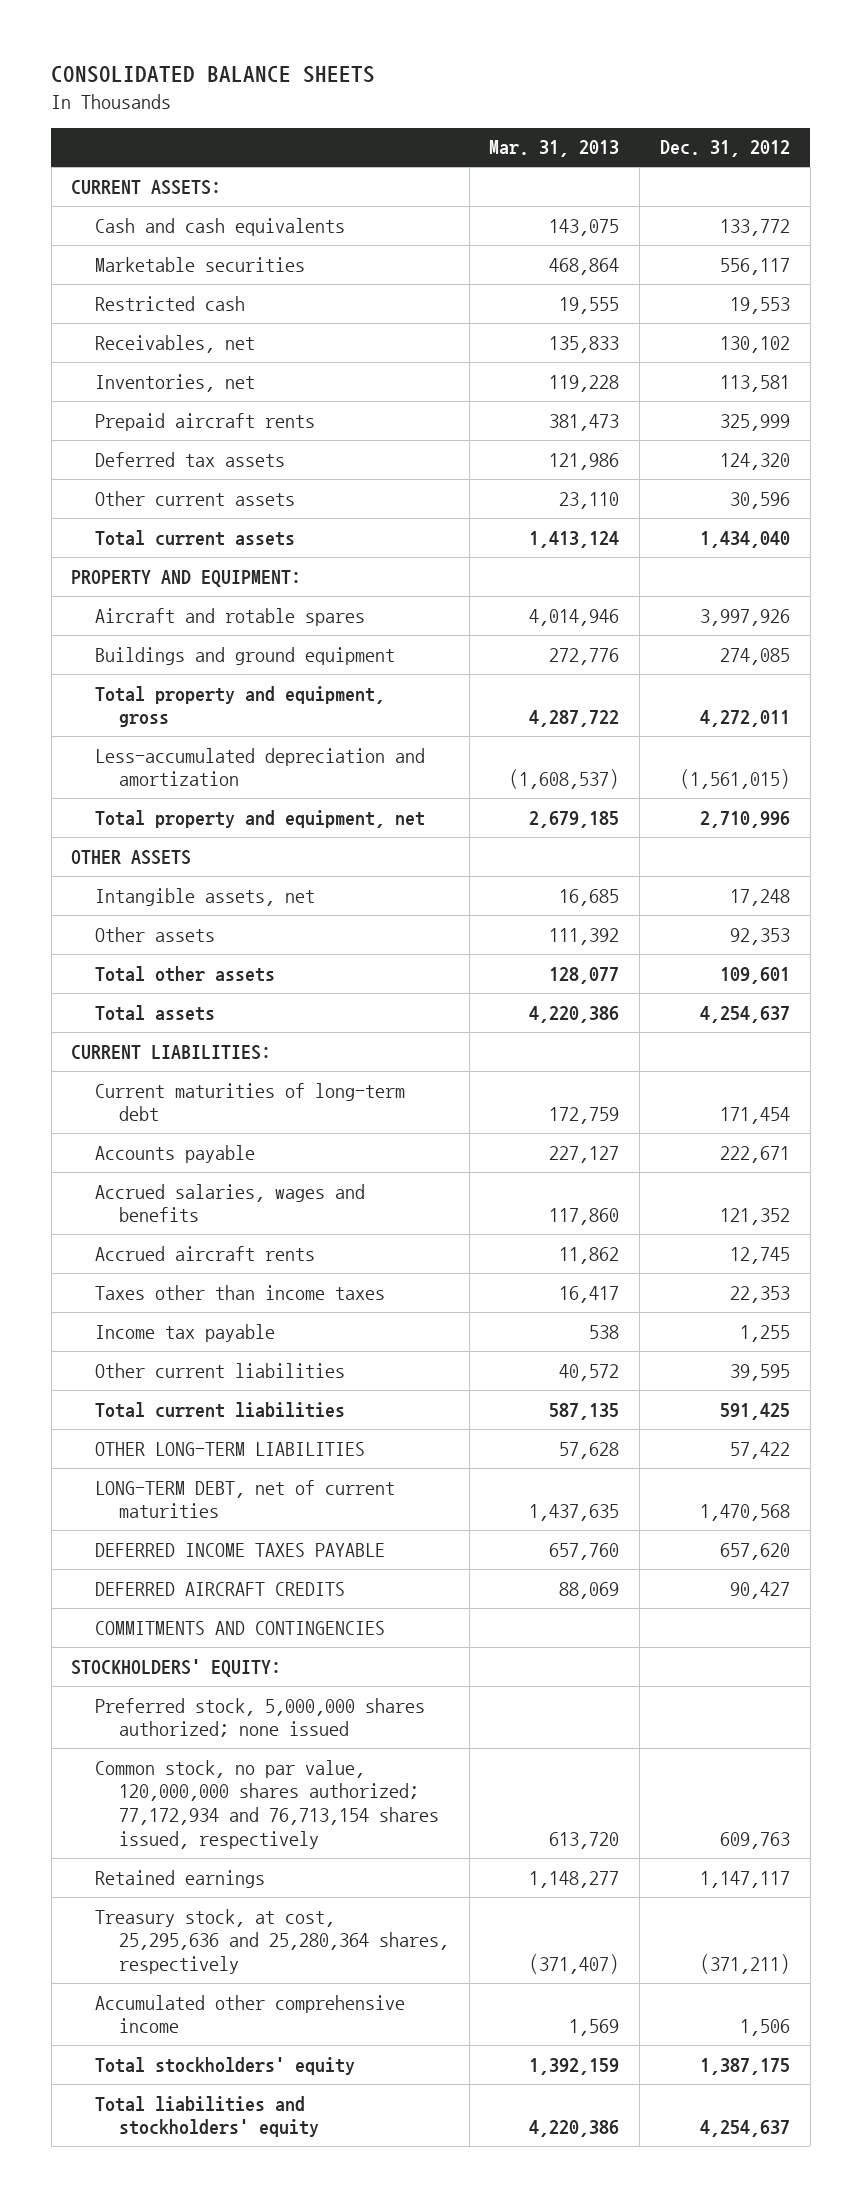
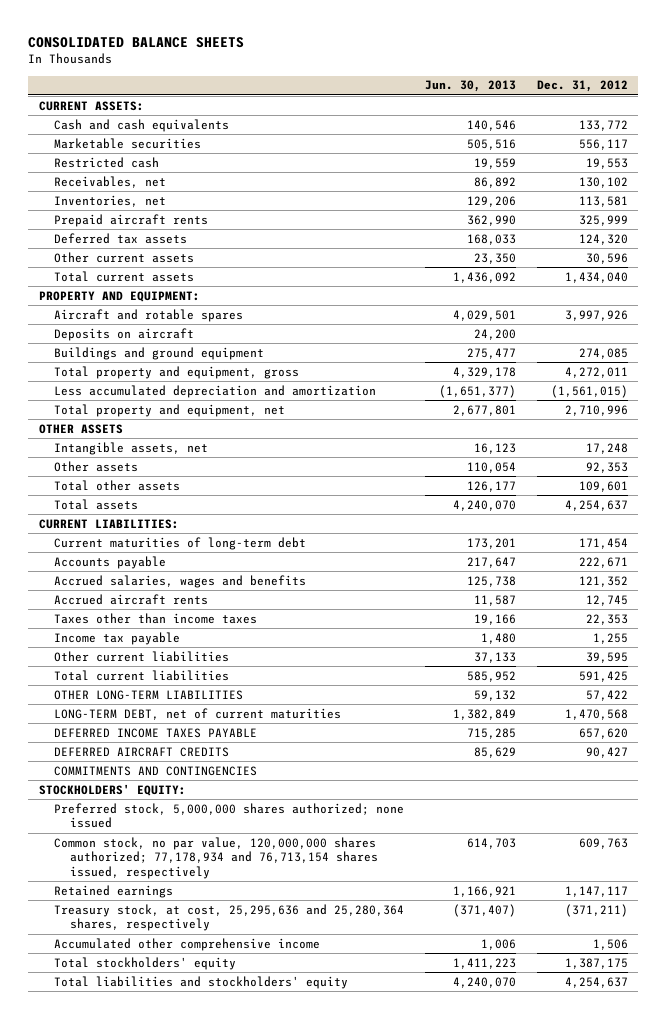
[489,140,620,158] Mar. 31, 2013 -> none
none -> [424,80,516,93] Jun. 30, 2013
none -> [54,327,195,341] Deposits on aircraft
[95,747,426,787] Less-accumulated depreciation and amortization -> [54,384,377,398] Less accumulated depreciation and amortization
[95,1759,439,1850] Common stock, no par value, 120,000,000 shares authorized; 77,172,934 and 76,713,154 shares issued, respectively -> [54,836,378,879] Common stock, no par value, 120,000,000 shares authorized; 77,178,934 and 76,713,154 shares issued, respectively

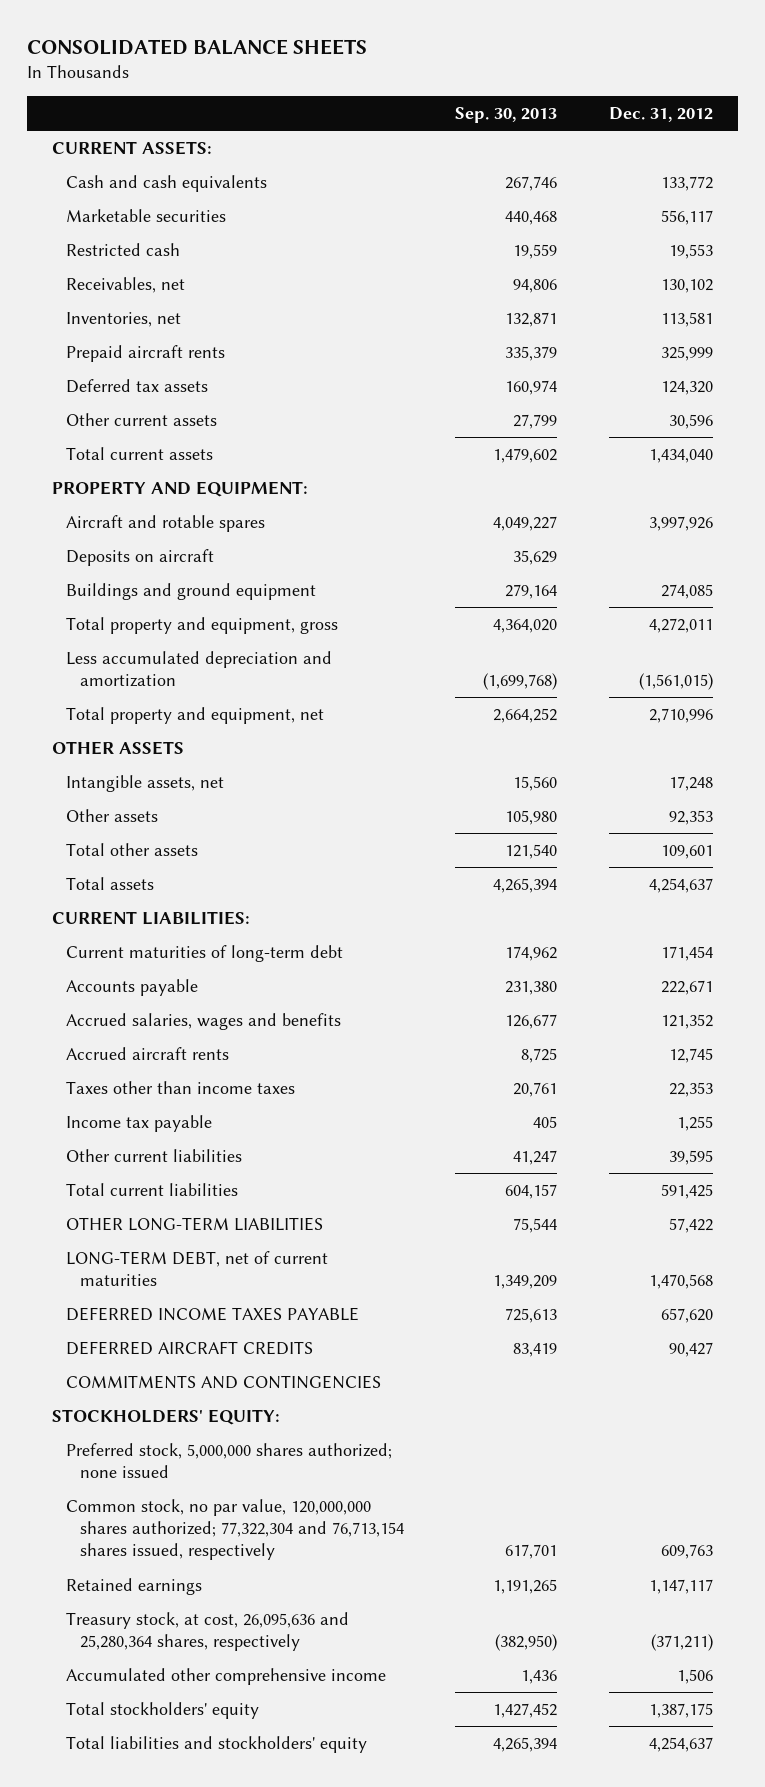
[424,80,516,93] Jun. 30, 2013 -> none
none -> [455,106,558,123] Sep. 30, 2013
[54,836,378,879] Common stock, no par value, 120,000,000 shares authorized; 77,178,934 and 76,713,154 shares issued, respectively -> [66,1498,405,1561] Common stock, no par value, 120,000,000 shares authorized; 77,322,304 and 76,713,154 shares issued, respectively
[54,903,405,932] Treasury stock, at cost, 25,295,636 and 25,280,364 shares, respectively -> [66,1611,350,1652] Treasury stock, at cost, 26,095,636 and 25,280,364 shares, respectively

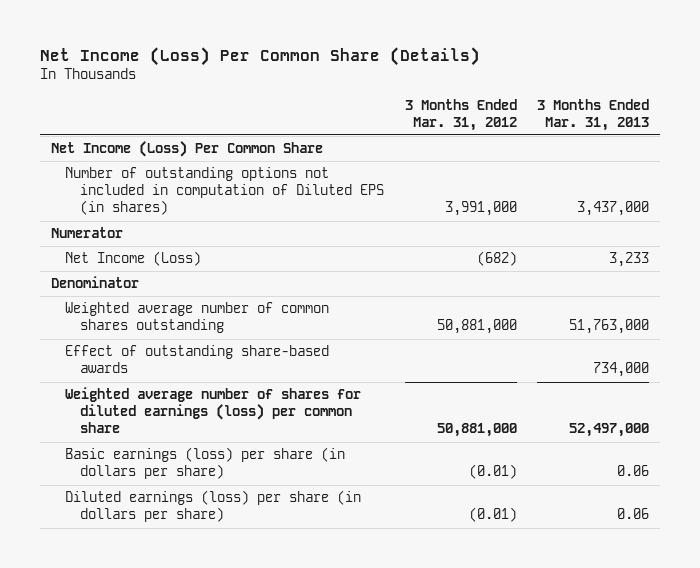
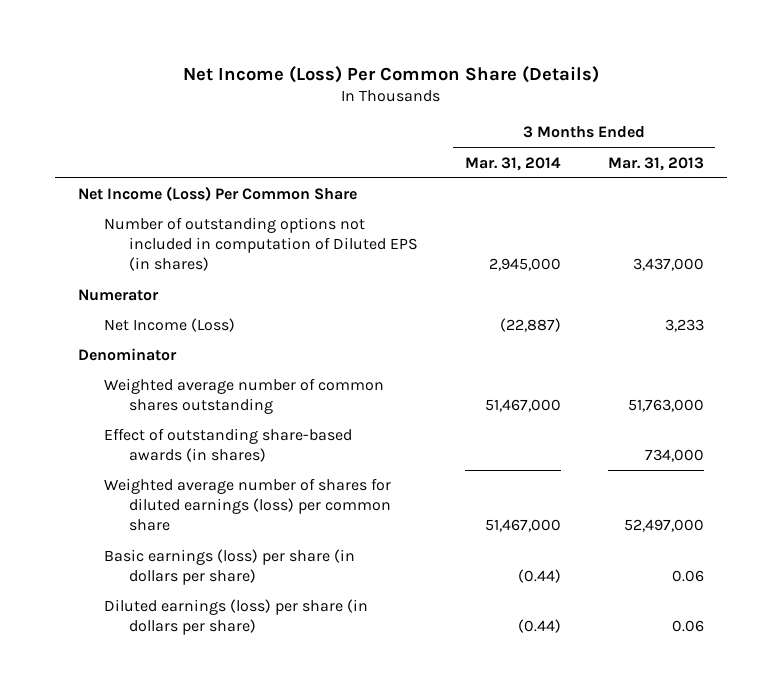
[404,98,517,131] 3 Months Ended Mar. 31, 2012 -> none
none -> [464,156,561,171] Mar. 31, 2014
[65,345,330,374] Effect of outstanding share-based awards -> [103,428,352,463] Effect of outstanding share-based awards (in shares)

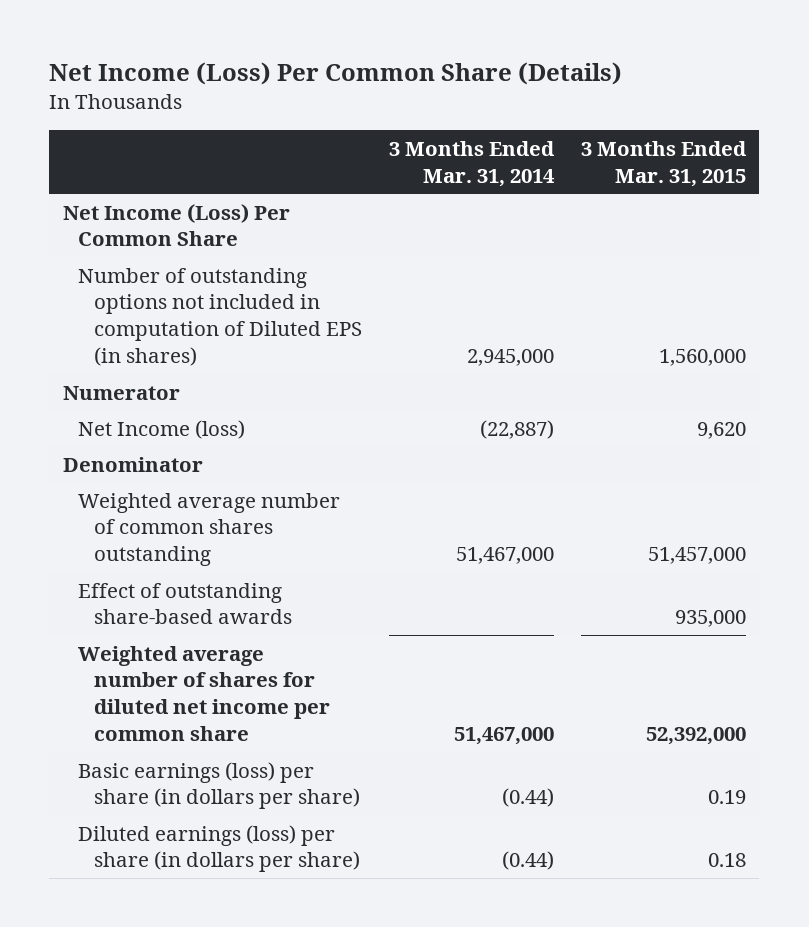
[607,156,704,171] Mar. 31, 2013 -> none
none -> [580,140,747,187] 3 Months Ended Mar. 31, 2015
[103,318,235,333] Net Income (Loss) -> [78,419,246,439] Net Income (loss)
[103,428,352,463] Effect of outstanding share-based awards (in shares) -> [78,582,292,625] Effect of outstanding share-based awards
[103,478,392,532] Weighted average number of shares for diluted earnings (loss) per common share -> [78,645,330,741] Weighted average number of shares for diluted net income per common share

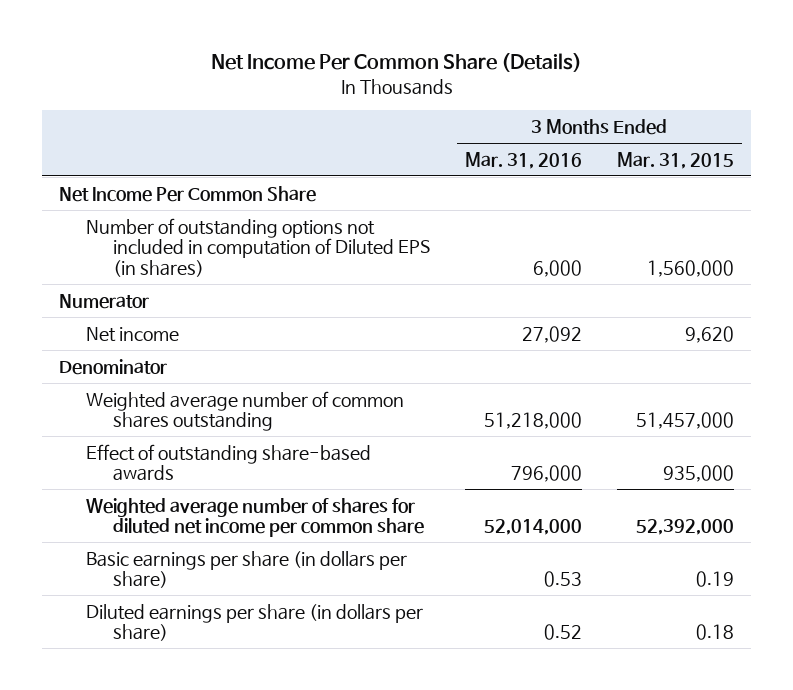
[49,62,623,86] Net Income (Loss) Per Common Share (Details) -> [210,53,582,73] Net Income Per Common Share (Details)
[388,140,555,187] 3 Months Ended Mar. 31, 2014 -> none
none -> [465,151,583,169] Mar. 31, 2016
[62,203,290,247] Net Income (Loss) Per Common Share -> [59,185,317,202] Net Income Per Common Share
[78,419,246,439] Net Income (loss) -> [85,326,179,342] Net income
[78,761,360,810] Basic earnings (loss) per share (in dollars per share) -> [85,550,407,589] Basic earnings per share (in dollars per share)
[78,824,360,873] Diluted earnings (loss) per share (in dollars per share) -> [85,603,423,642] Diluted earnings per share (in dollars per share)

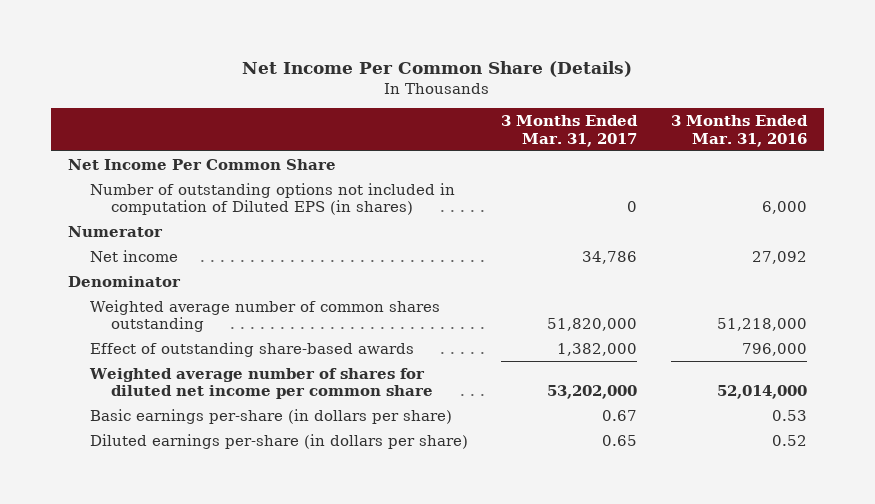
[616,151,734,169] Mar. 31, 2015 -> none
none -> [501,114,639,147] 3 Months Ended Mar. 31, 2017
[85,550,407,589] Basic earnings per share (in dollars per share) -> [89,408,452,424] Basic earnings per-share (in dollars per share)
[85,603,423,642] Diluted earnings per share (in dollars per share) -> [89,433,468,449] Diluted earnings per-share (in dollars per share)

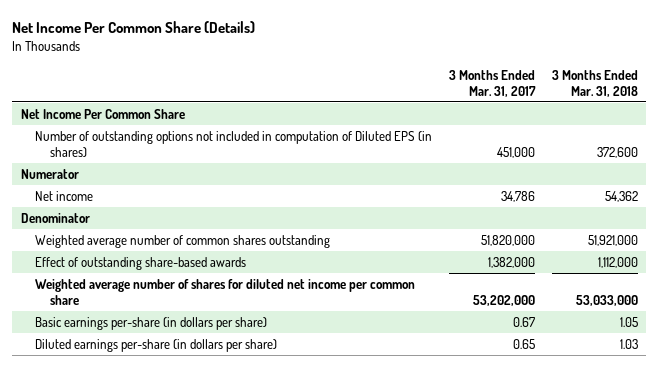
[671,114,809,147] 3 Months Ended Mar. 31, 2016 -> none
none -> [551,69,638,97] 3 Months Ended Mar. 31, 2018
[627,201,638,213] 0 -> [497,146,536,158] 451,000

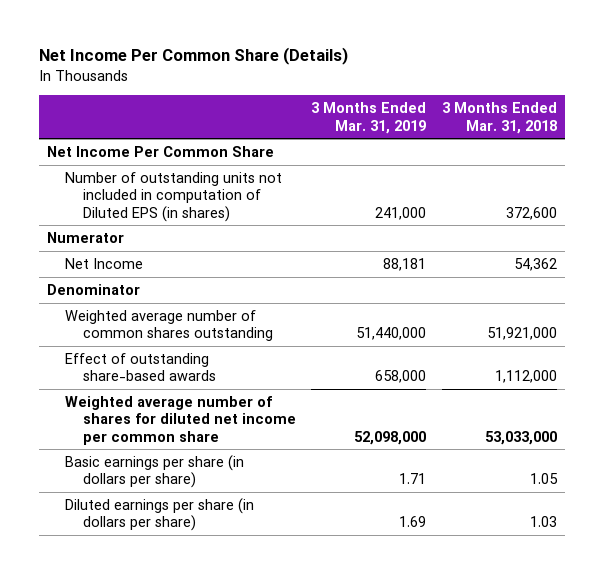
[449,69,537,97] 3 Months Ended Mar. 31, 2017 -> none
none -> [311,102,427,134] 3 Months Ended Mar. 31, 2019
[35,130,433,157] Number of outstanding options not included in computation of Diluted EPS (in shares) -> [64,171,282,222] Number of outstanding units not included in computation of Diluted EPS (in shares)
[35,190,94,201] Net income -> [64,257,143,269] Net Income
[35,316,268,330] Basic earnings per-share (in dollars per share) -> [64,454,244,489] Basic earnings per share (in dollars per share)
[35,338,278,352] Diluted earnings per-share (in dollars per share) -> [64,497,254,532] Diluted earnings per share (in dollars per share)

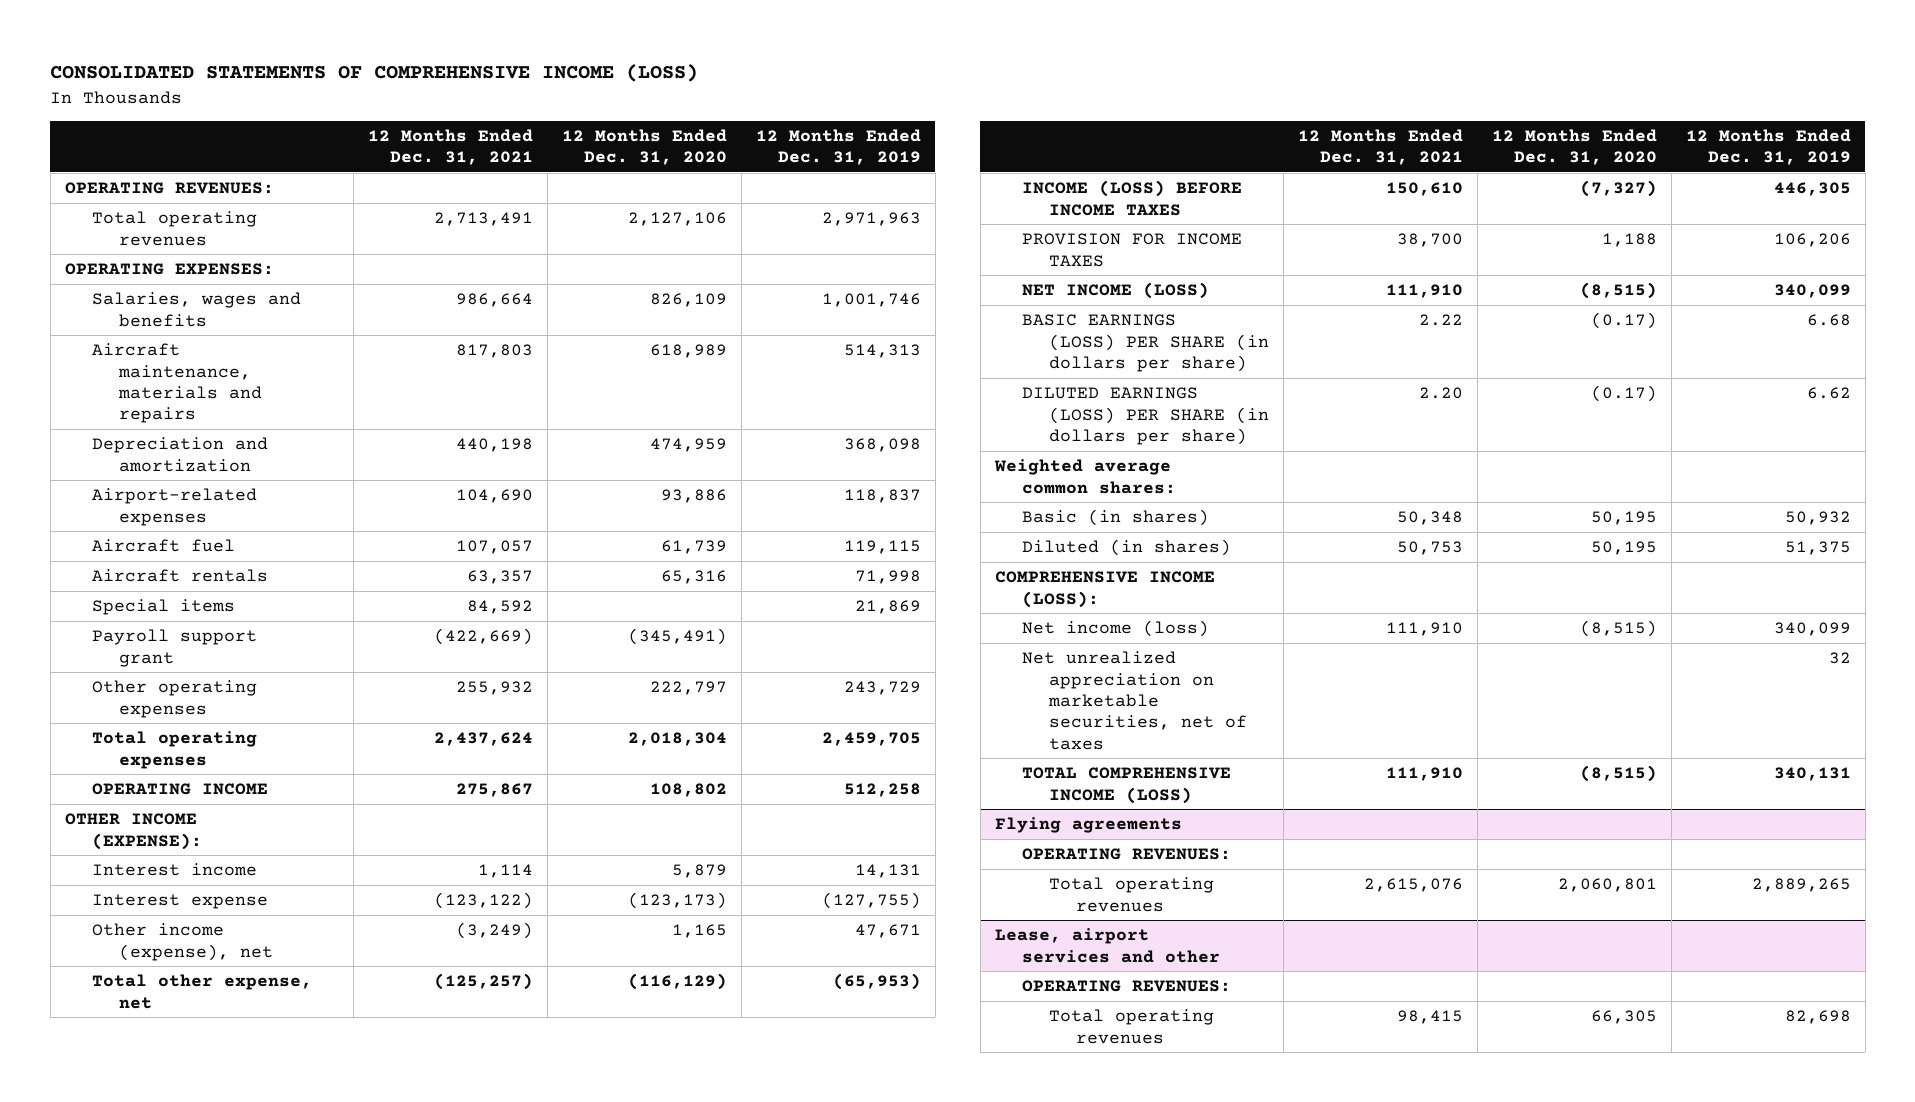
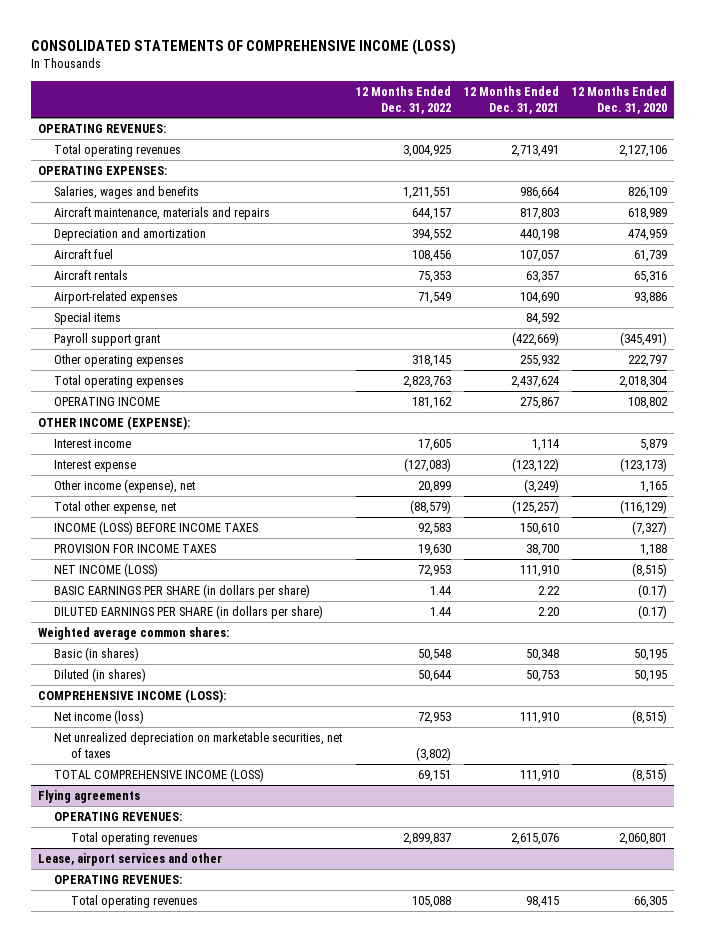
[755,128,921,166] 12 Months Ended Dec. 31, 2019 -> none
none -> [355,85,451,114] 12 Months Ended Dec. 31, 2022
[91,488,257,526] Airport-related expenses -> [54,290,179,304] Airport-related expenses
[1021,314,1269,372] BASIC EARNINGS (LOSS) PER SHARE (in dollars per share) -> [54,583,311,598] BASIC EARNINGS PER SHARE (in dollars per share)
[1021,387,1269,445] DILUTED EARNINGS (LOSS) PER SHARE (in dollars per share) -> [54,604,324,619] DILUTED EARNINGS PER SHARE (in dollars per share)
[1021,651,1247,750] Net unrealized appreciation on marketable securities, net of taxes -> [54,731,343,758] Net unrealized depreciation on marketable securities, net of taxes

